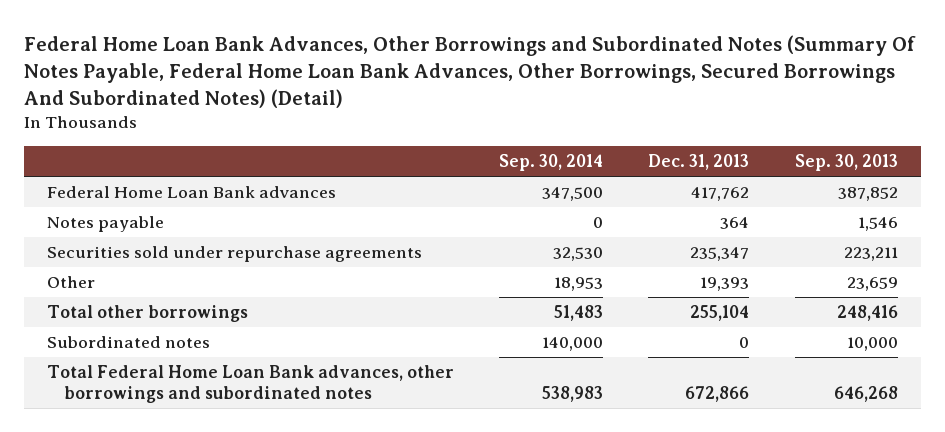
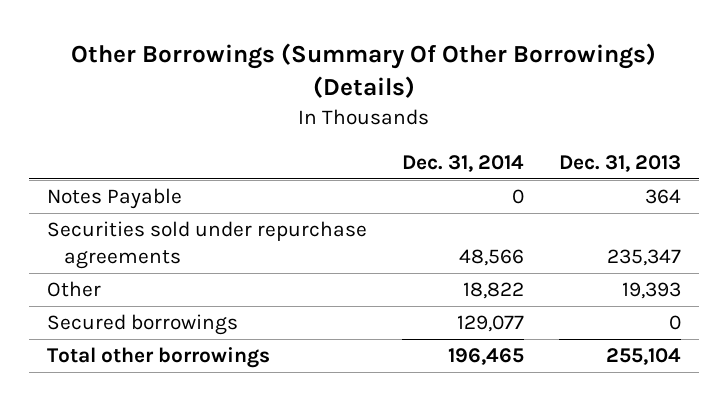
[24,35,917,108] Federal Home Loan Bank Advances, Other Borrowings and Subordinated Notes (Summary Of Notes Payable, Federal Home Loan Bank Advances, Other Borrowings, Secured Borrowings And Subordinated Notes) (Detail) -> [71,43,657,99] Other Borrowings (Summary Of Other Borrowings) (Details)
[499,153,604,171] Sep. 30, 2014 -> none
[794,153,898,171] Sep. 30, 2013 -> none
none -> [402,154,525,172] Dec. 31, 2014
[46,186,336,199] Federal Home Loan Bank advances -> none
[46,216,164,233] Notes payable -> [47,188,183,210] Notes Payable
none -> [47,314,239,336] Secured borrowings
[46,336,210,349] Subordinated notes -> none
[46,365,454,403] Total Federal Home Loan Bank advances, other borrowings and subordinated notes -> none

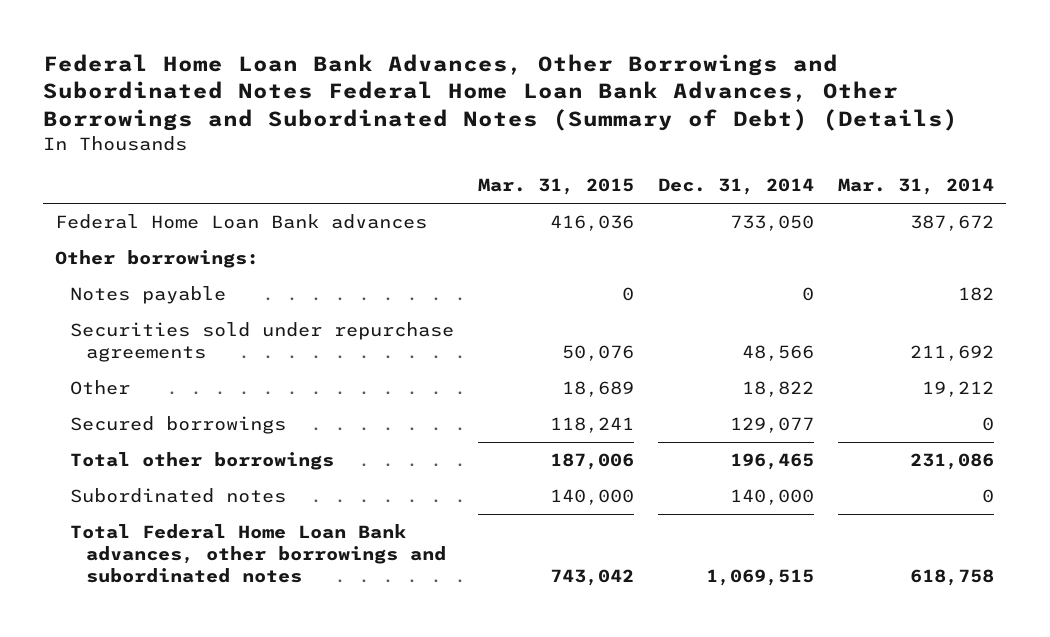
[71,43,657,99] Other Borrowings (Summary Of Other Borrowings) (Details) -> [43,53,959,131] Federal Home Loan Bank Advances, Other Borrowings and Subordinated Notes Federal Home Loan Bank Advances, Other Borrowings and Subordinated Notes (Summary of Debt) (Details)
[559,154,682,172] Dec. 31, 2013 -> none
none -> [478,178,635,196] Mar. 31, 2015
none -> [838,178,995,196] Mar. 31, 2014
none -> [55,214,428,230] Federal Home Loan Bank advances
none -> [55,250,260,269] Other borrowings:
[47,188,183,210] Notes Payable -> [70,286,227,305] Notes payable
none -> [70,488,287,504] Subordinated notes
none -> [70,524,446,584] Total Federal Home Loan Bank advances, other borrowings and subordinated notes

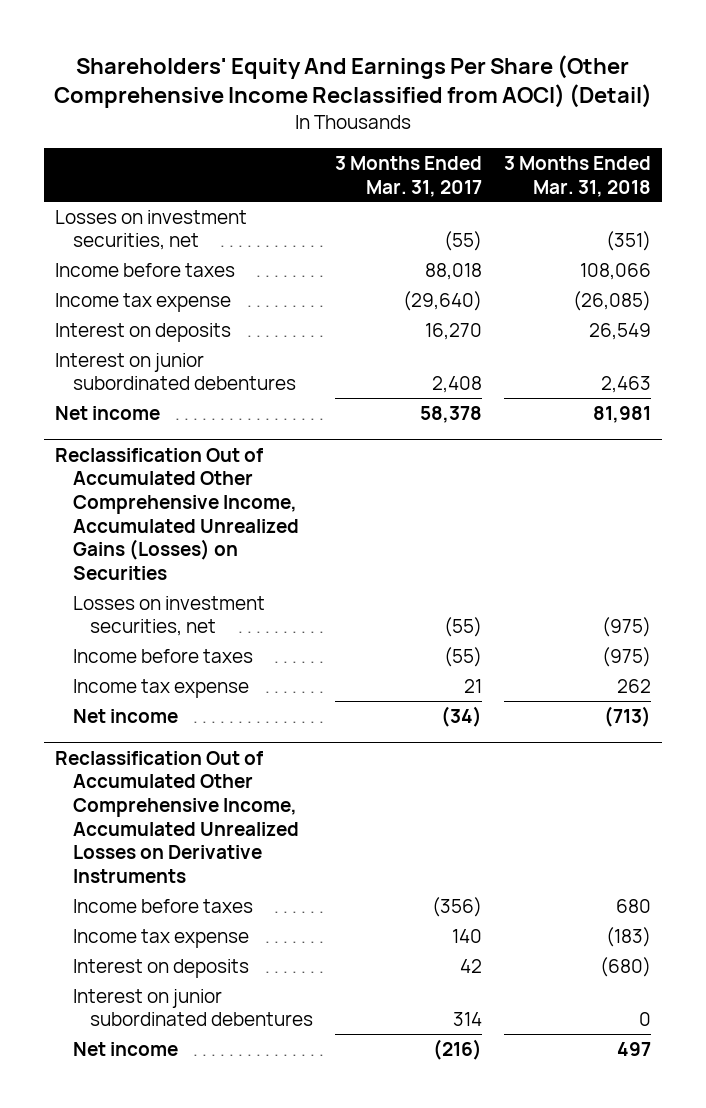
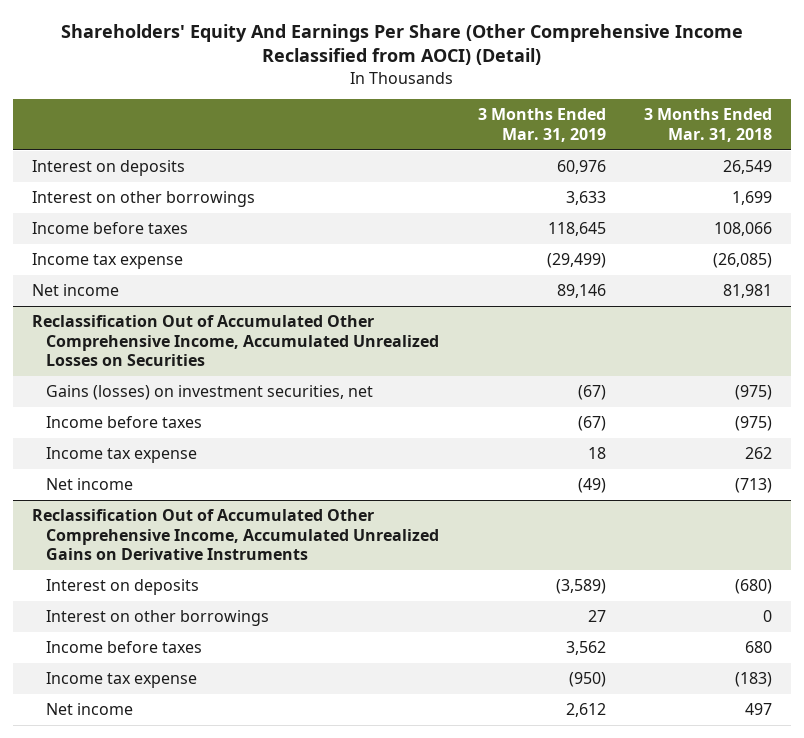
[335,155,483,197] 3 Months Ended Mar. 31, 2017 -> none
none -> [477,108,606,142] 3 Months Ended Mar. 31, 2019
[55,209,248,251] Losses on investment securities, net -> none
[55,322,232,342] Interest on deposits -> [32,160,186,177] Interest on deposits
none -> [32,191,256,208] Interest on other borrowings
[55,352,296,391] Interest on junior subordinated debentures -> none
[55,447,299,581] Reclassification Out of Accumulated Other Comprehensive Income, Accumulated Unrealized Gains (Losses) on Securities -> [32,315,440,367] Reclassification Out of Accumulated Other Comprehensive Income, Accumulated Unrealized Losses on Securities
[72,595,265,637] Losses on investment securities, net -> [46,385,374,401] Gains (losses) on investment securities, net
[55,750,299,884] Reclassification Out of Accumulated Other Comprehensive Income, Accumulated Unrealized Losses on Derivative Instruments -> [32,509,440,561] Reclassification Out of Accumulated Other Comprehensive Income, Accumulated Unrealized Gains on Derivative Instruments
none -> [46,579,200,596] Interest on deposits
none -> [46,610,270,627] Interest on other borrowings
[72,958,249,978] Interest on deposits -> none
[72,988,314,1027] Interest on junior subordinated debentures -> none

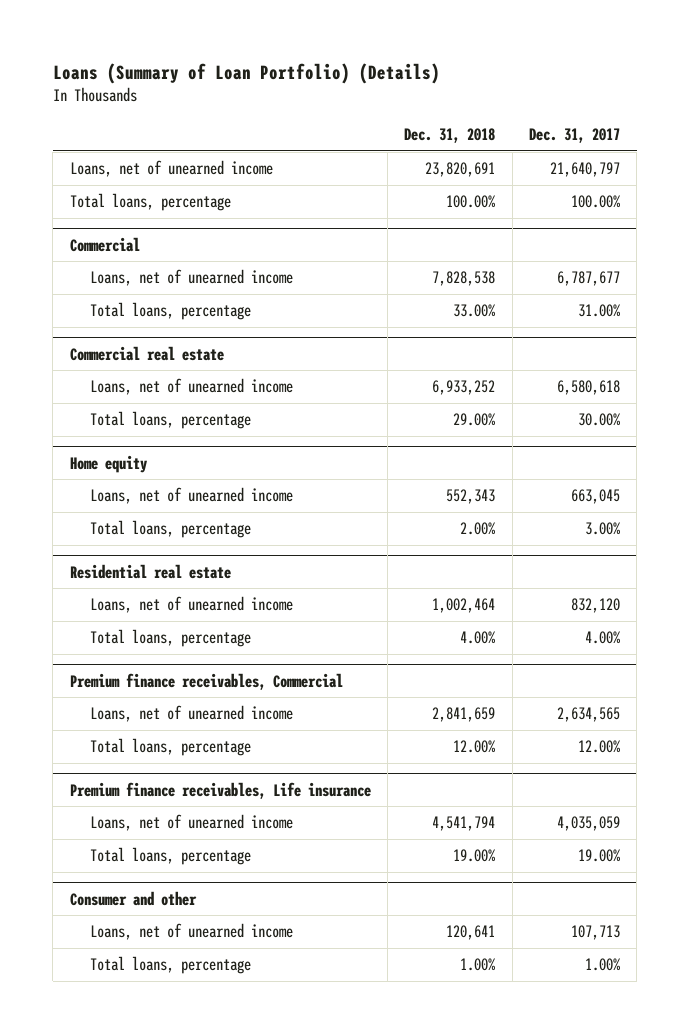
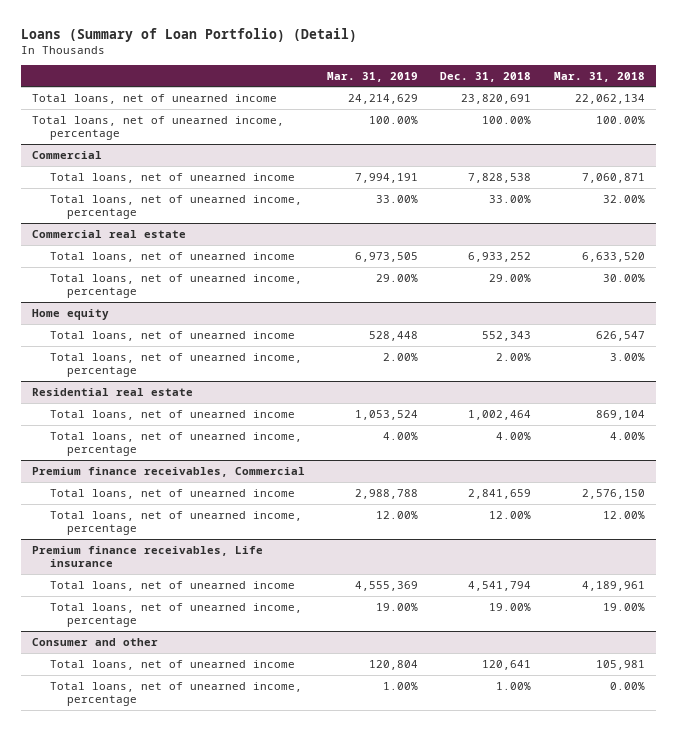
[52,62,440,84] Loans (Summary of Loan Portfolio) (Details) -> [21,27,358,42] Loans (Summary of Loan Portfolio) (Detail)
[528,128,620,144] Dec. 31, 2017 -> none
none -> [327,71,419,82] Mar. 31, 2019
none -> [553,71,645,82] Mar. 31, 2018
[69,160,273,178] Loans, net of unearned income -> [32,93,278,104] Total loans, net of unearned income
[69,193,231,212] Total loans, percentage -> [32,115,285,141] Total loans, net of unearned income, percentage
[90,269,294,287] Loans, net of unearned income -> [49,172,295,183] Total loans, net of unearned income
[90,302,252,321] Total loans, percentage -> [49,194,302,220] Total loans, net of unearned income, percentage
[90,378,294,396] Loans, net of unearned income -> [49,251,295,262] Total loans, net of unearned income
[90,411,252,430] Total loans, percentage -> [49,273,302,299] Total loans, net of unearned income, percentage
[90,487,294,505] Loans, net of unearned income -> [49,330,295,341] Total loans, net of unearned income
[90,520,252,539] Total loans, percentage -> [49,352,302,378] Total loans, net of unearned income, percentage
[90,596,294,614] Loans, net of unearned income -> [49,409,295,420] Total loans, net of unearned income
[90,629,252,648] Total loans, percentage -> [49,431,302,457] Total loans, net of unearned income, percentage
[90,705,294,723] Loans, net of unearned income -> [49,488,295,499] Total loans, net of unearned income
[90,738,252,757] Total loans, percentage -> [49,510,302,536] Total loans, net of unearned income, percentage
[90,814,294,832] Loans, net of unearned income -> [49,580,295,591] Total loans, net of unearned income
[90,847,252,866] Total loans, percentage -> [49,602,302,628] Total loans, net of unearned income, percentage
[90,923,294,941] Loans, net of unearned income -> [49,659,295,670] Total loans, net of unearned income
[90,956,252,975] Total loans, percentage -> [49,681,302,707] Total loans, net of unearned income, percentage

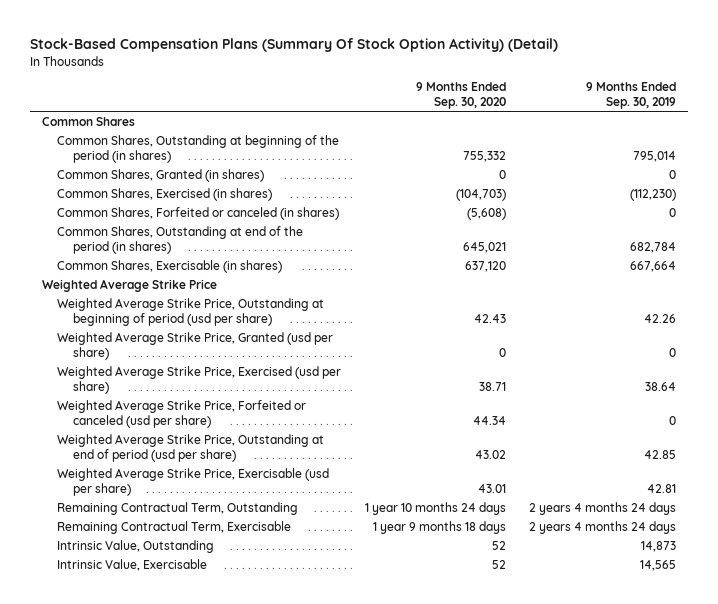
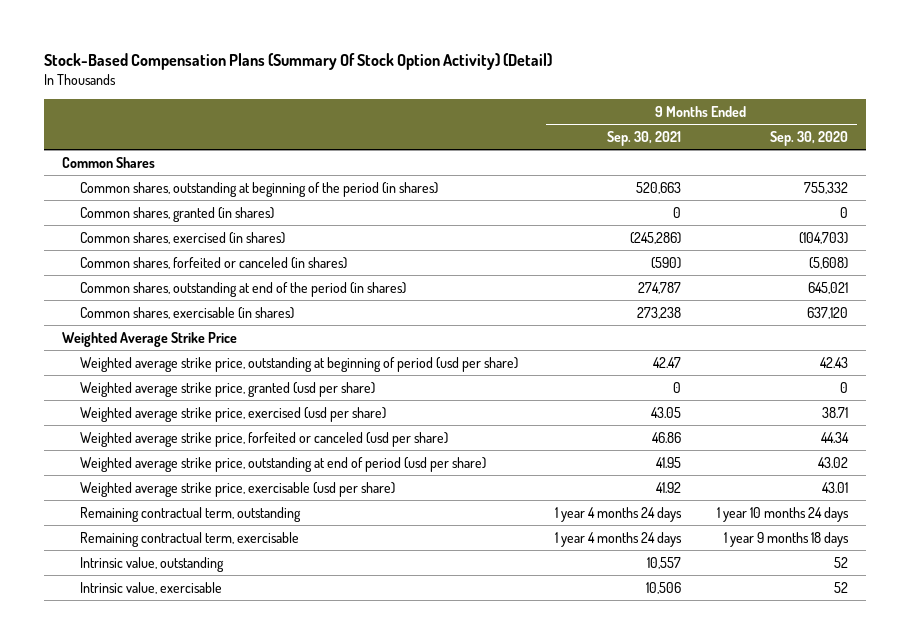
[586,82,677,110] 9 Months Ended Sep. 30, 2019 -> none
none -> [606,130,681,146] Sep. 30, 2021
[57,134,340,163] Common Shares, Outstanding at beginning of the period (in shares) -> [80,181,439,197] Common shares, outstanding at beginning of the period (in shares)
[57,168,265,182] Common Shares, Granted (in shares) -> [80,206,275,222] Common shares, granted (in shares)
[57,187,273,201] Common Shares, Exercised (in shares) -> [80,231,286,244] Common shares, exercised (in shares)
[57,206,340,220] Common Shares, Forfeited or canceled (in shares) -> [80,256,348,269] Common shares, forfeited or canceled (in shares)
[57,225,304,254] Common Shares, Outstanding at end of the period (in shares) -> [80,281,407,297] Common shares, outstanding at end of the period (in shares)
[57,259,283,273] Common Shares, Exercisable (in shares) -> [80,306,295,319] Common shares, exercisable (in shares)
[57,297,325,326] Weighted Average Strike Price, Outstanding at beginning of period (usd per share) -> [80,356,519,372] Weighted average strike price, outstanding at beginning of period (usd per share)
[57,331,334,360] Weighted Average Strike Price, Granted (usd per share) -> [80,381,376,397] Weighted average strike price, granted (usd per share)
[57,365,342,394] Weighted Average Strike Price, Exercised (usd per share) -> [80,406,387,422] Weighted average strike price, exercised (usd per share)
[57,399,307,428] Weighted Average Strike Price, Forfeited or canceled (usd per share) -> [80,431,449,447] Weighted average strike price, forfeited or canceled (usd per share)
[57,433,325,462] Weighted Average Strike Price, Outstanding at end of period (usd per share) -> [80,456,487,472] Weighted average strike price, outstanding at end of period (usd per share)
[57,467,330,496] Weighted Average Strike Price, Exercisable (usd per share) -> [80,481,396,497] Weighted average strike price, exercisable (usd per share)
[57,501,299,515] Remaining Contractual Term, Outstanding -> [80,506,302,522] Remaining contractual term, outstanding
[57,520,292,534] Remaining Contractual Term, Exercisable -> [80,531,300,547] Remaining contractual term, exercisable
[57,539,215,553] Intrinsic Value, Outstanding -> [80,556,225,572] Intrinsic value, outstanding
[57,558,208,571] Intrinsic Value, Exercisable -> [80,581,223,594] Intrinsic value, exercisable

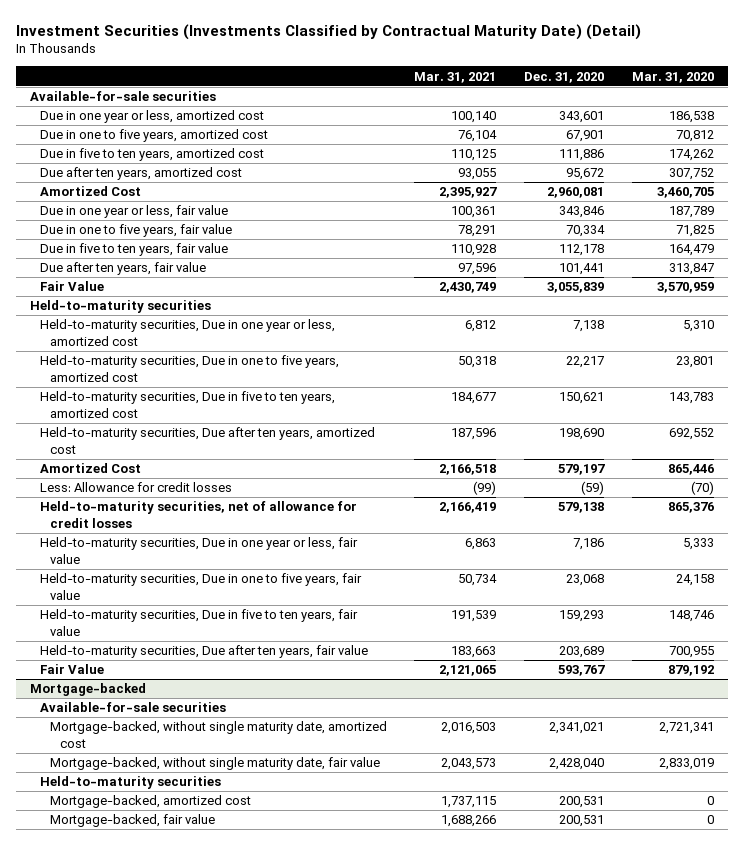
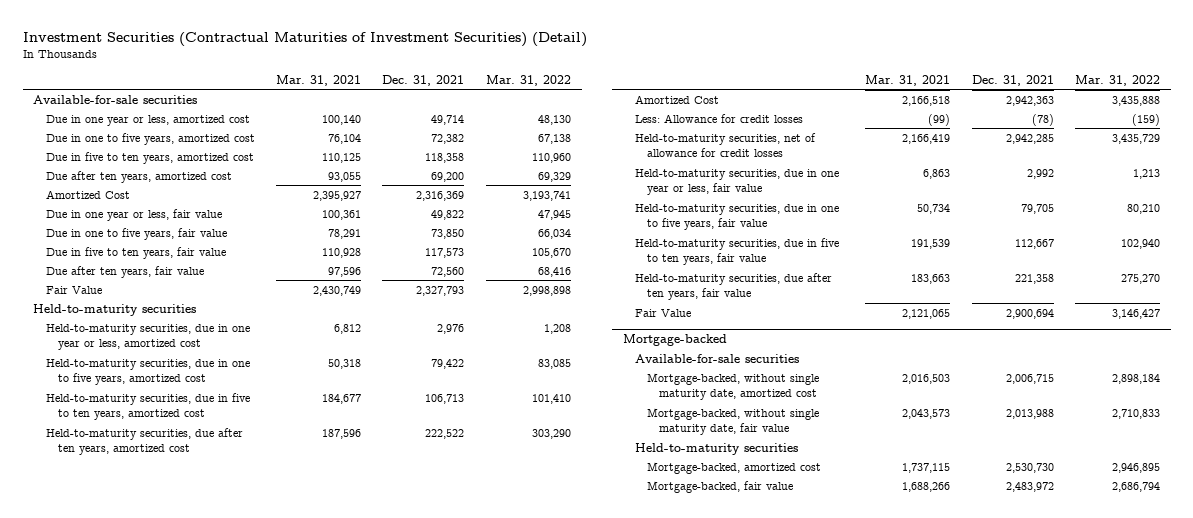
[15,23,641,40] Investment Securities (Investments Classified by Contractual Maturity Date) (Detail) -> [22,31,587,47] Investment Securities (Contractual Maturities of Investment Securities) (Detail)
[524,71,605,83] Dec. 31, 2020 -> none
[631,71,714,83] Mar. 31, 2020 -> none
none -> [382,74,465,86] Dec. 31, 2021
none -> [485,74,571,86] Mar. 31, 2022
[39,319,335,346] Held-to-maturity securities, Due in one year or less, amortized cost -> [45,323,250,351] Held-to-maturity securities, due in one year or less, amortized cost
[39,355,339,382] Held-to-maturity securities, Due in one to five years, amortized cost -> [45,358,250,386] Held-to-maturity securities, due in one to five years, amortized cost
[39,391,335,418] Held-to-maturity securities, Due in five to ten years, amortized cost -> [45,392,250,421] Held-to-maturity securities, due in five to ten years, amortized cost
[39,427,375,454] Held-to-maturity securities, Due after ten years, amortized cost -> [45,427,243,456] Held-to-maturity securities, due after ten years, amortized cost
[39,537,358,564] Held-to-maturity securities, Due in one year or less, fair value -> [634,168,839,196] Held-to-maturity securities, due in one year or less, fair value
[39,573,362,600] Held-to-maturity securities, Due in one to five years, fair value -> [634,203,839,231] Held-to-maturity securities, due in one to five years, fair value
[39,609,358,636] Held-to-maturity securities, Due in five to ten years, fair value -> [634,237,839,266] Held-to-maturity securities, due in five to ten years, fair value
[39,645,368,659] Held-to-maturity securities, Due after ten years, fair value -> [634,272,832,301] Held-to-maturity securities, due after ten years, fair value

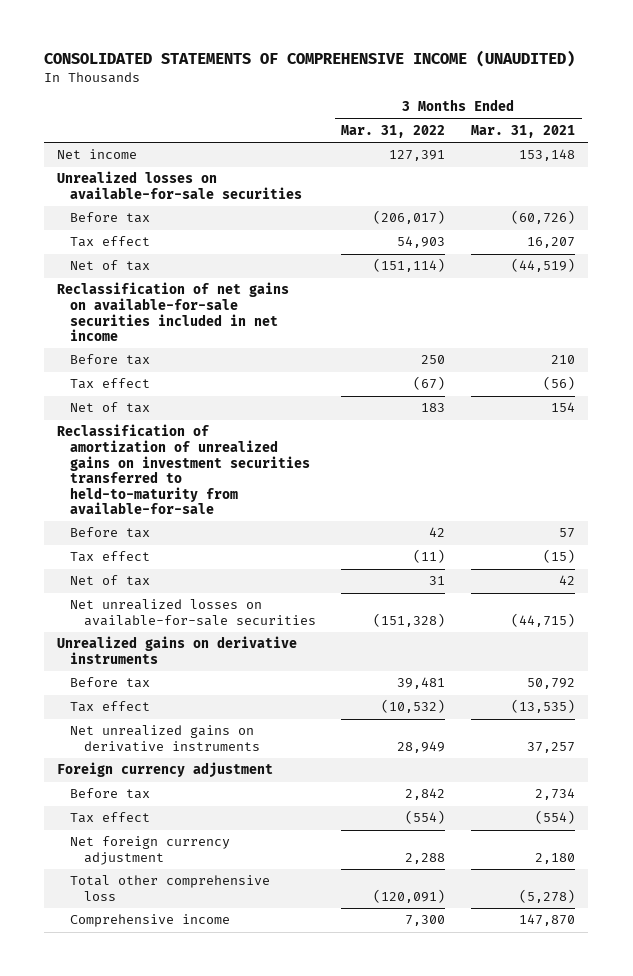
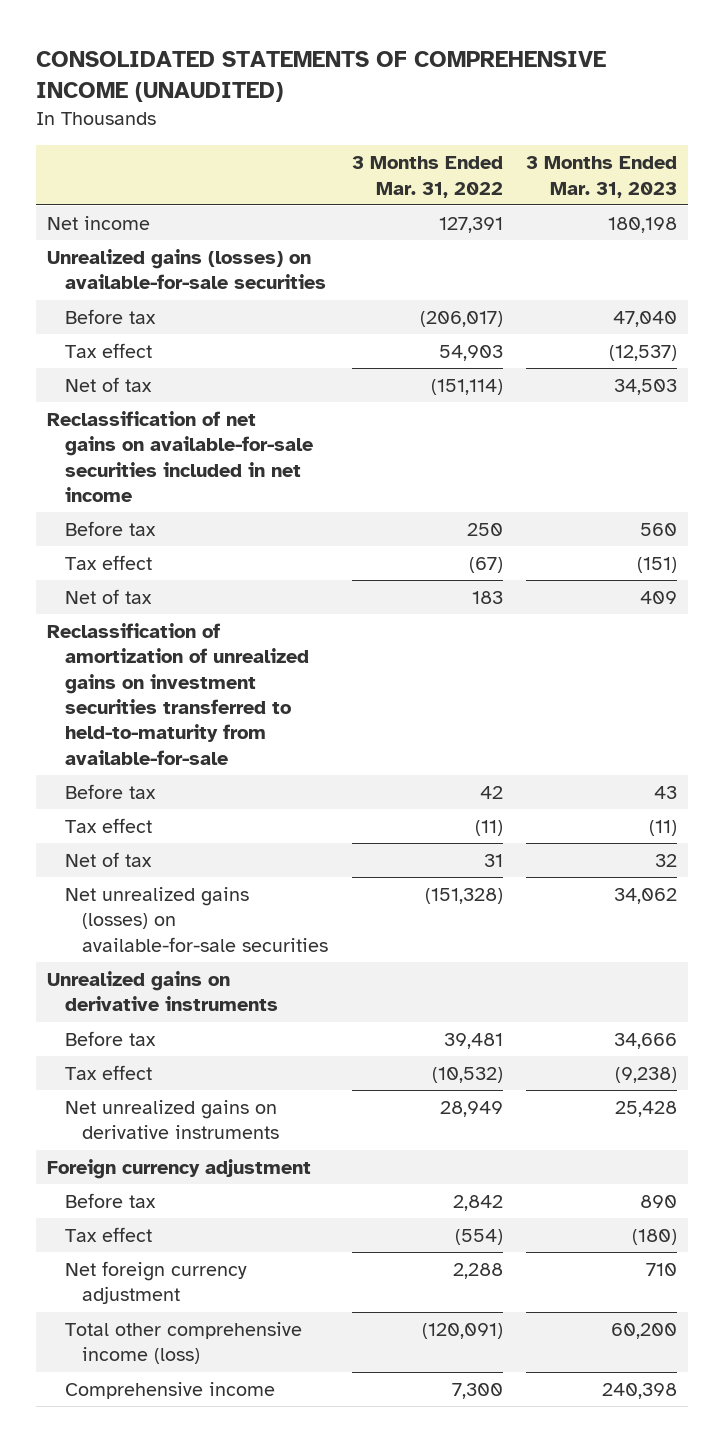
[471,125,576,139] Mar. 31, 2021 -> none
none -> [525,156,677,198] 3 Months Ended Mar. 31, 2023
[57,171,303,199] Unrealized losses on available-for-sale securities -> [47,248,326,290] Unrealized gains (losses) on available-for-sale securities
[70,599,316,626] Net unrealized losses on available-for-sale securities -> [64,886,329,952] Net unrealized gains (losses) on available-for-sale securities
[70,875,271,901] Total other comprehensive loss -> [64,1321,302,1365] Total other comprehensive income (loss)

